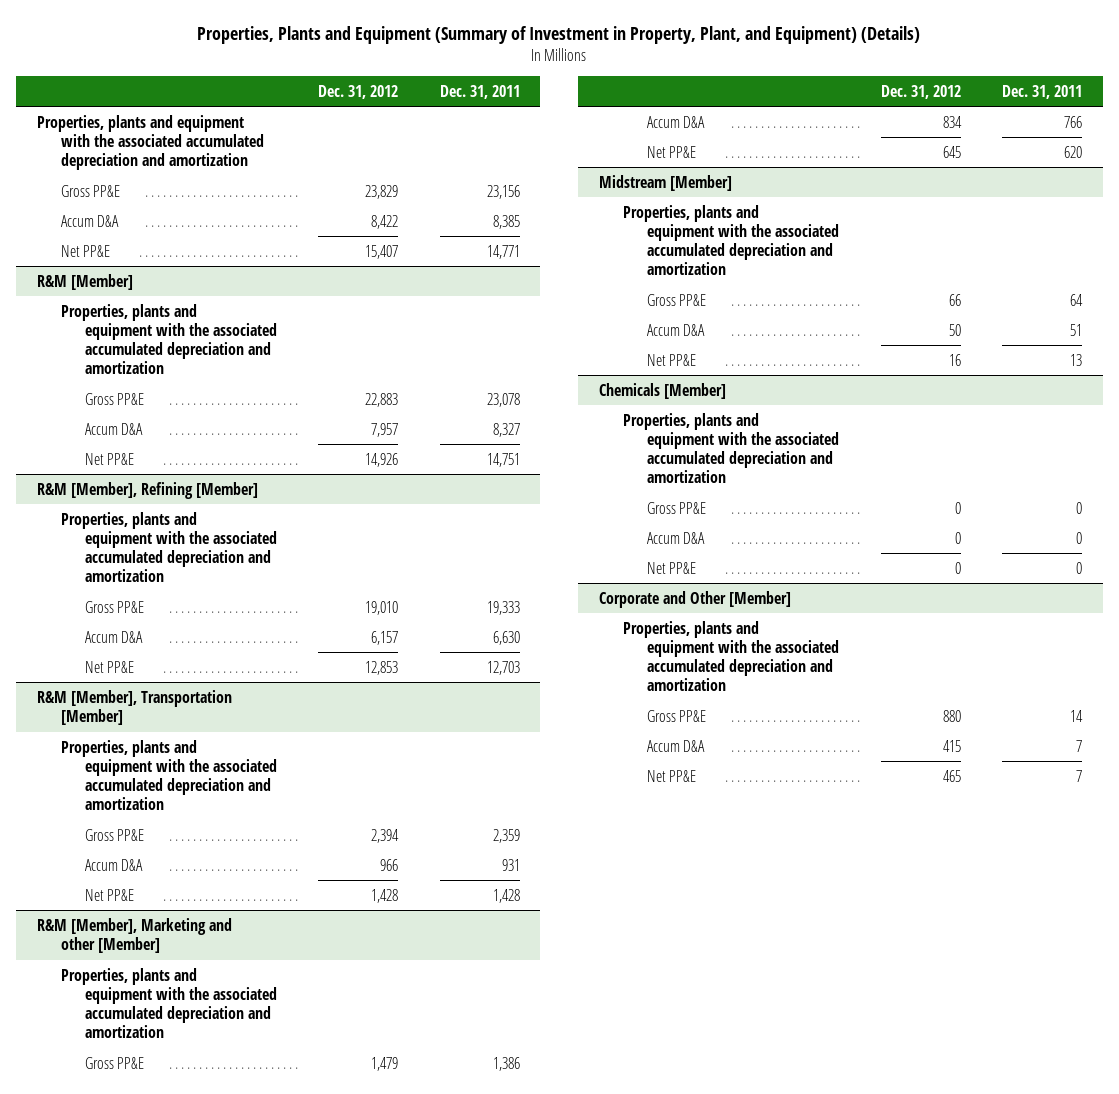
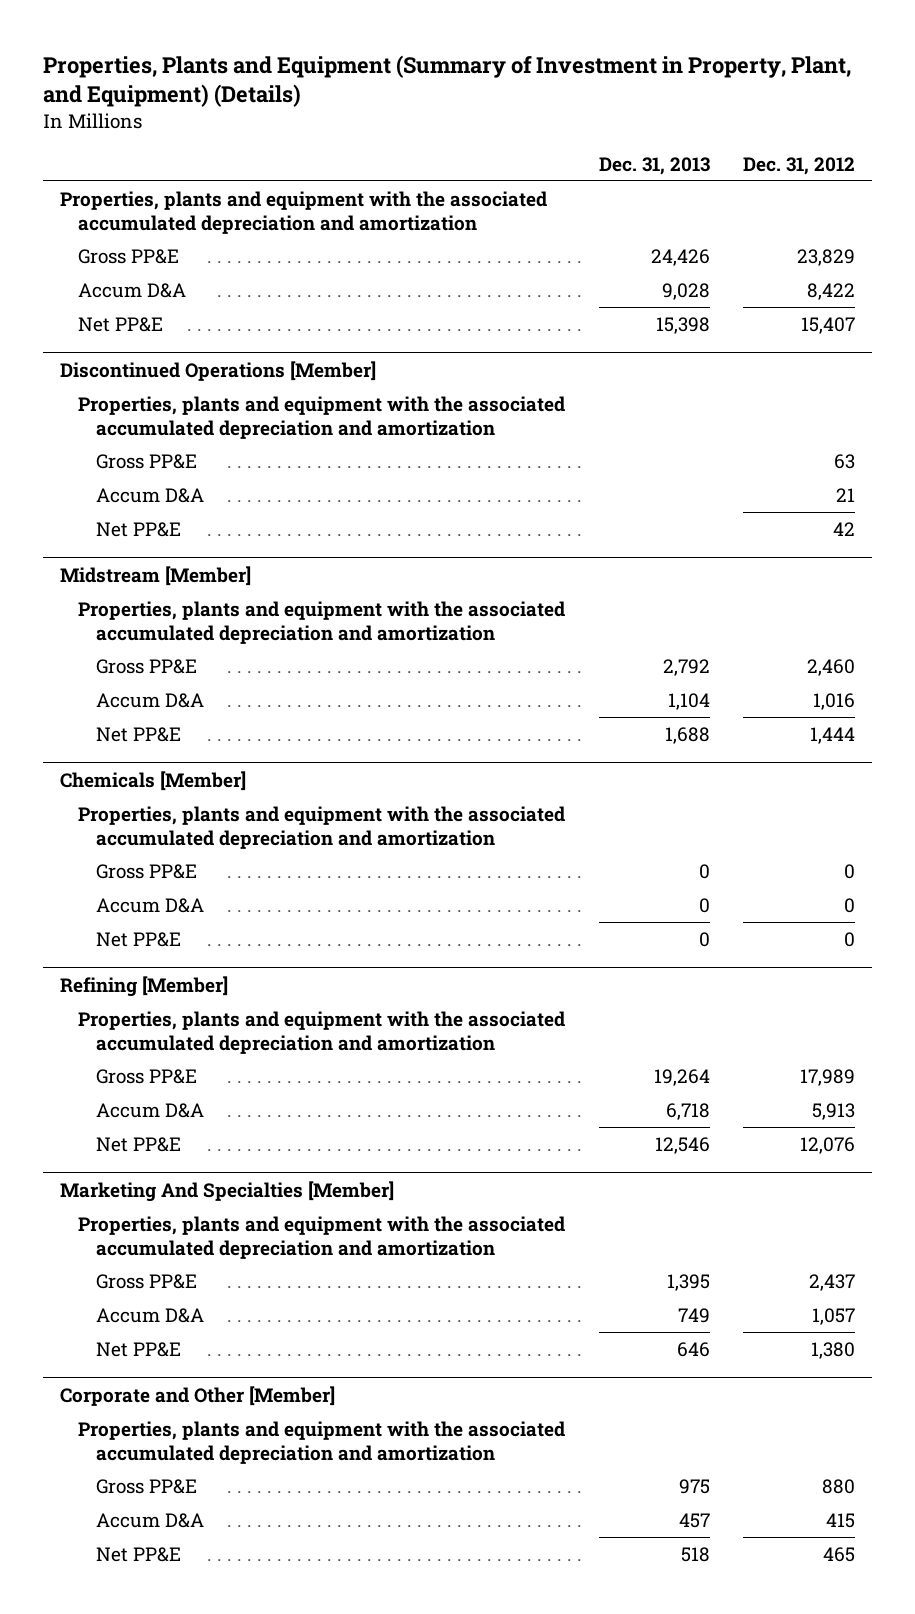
[439,84,520,99] Dec. 31, 2011 -> none
none -> [598,156,710,175] Dec. 31, 2013
[36,273,133,290] R&M [Member] -> none
[60,303,277,375] Properties, plants and equipment with the associated accumulated depreciation and amortization -> none
[84,392,144,405] Gross PP&E -> none
[84,422,143,435] Accum D&A -> none
[84,452,134,465] Net PP&E -> none
[36,481,258,499] R&M [Member], Refining [Member] -> none
[60,511,277,583] Properties, plants and equipment with the associated accumulated depreciation and amortization -> none
[84,600,144,613] Gross PP&E -> none
[84,630,143,643] Accum D&A -> none
[84,660,134,673] Net PP&E -> none
[36,689,232,725] R&M [Member], Transportation [Member] -> none
[60,739,277,811] Properties, plants and equipment with the associated accumulated depreciation and amortization -> none
[84,828,144,841] Gross PP&E -> none
[84,858,143,871] Accum D&A -> none
[84,888,134,901] Net PP&E -> none
[36,917,232,953] R&M [Member], Marketing and other [Member] -> none
none -> [59,360,376,381] Discontinued Operations [Member]
[371,1056,399,1071] 1,479 -> [834,453,856,469] 63
[942,115,962,128] 834 -> [836,487,856,502] 21
[942,145,961,158] 645 -> [833,521,856,536] 42
[948,293,961,306] 66 -> [807,658,856,676] 2,460
[948,323,961,336] 50 -> [813,692,856,710] 1,016
[948,353,961,366] 16 -> [810,726,856,744] 1,444
none -> [59,975,228,997] Refining [Member]
none -> [78,1010,566,1054] Properties, plants and equipment with the associated accumulated depreciation and amortization
none -> [96,1068,198,1084] Gross PP&E
none -> [96,1102,205,1118] Accum D&A
none -> [96,1136,182,1152] Net PP&E
none -> [59,1180,394,1202] Marketing And Specialties [Member]
none -> [78,1215,566,1259] Properties, plants and equipment with the associated accumulated depreciation and amortization
none -> [96,1273,198,1289] Gross PP&E
none -> [96,1307,205,1323] Accum D&A
none -> [96,1341,182,1357] Net PP&E

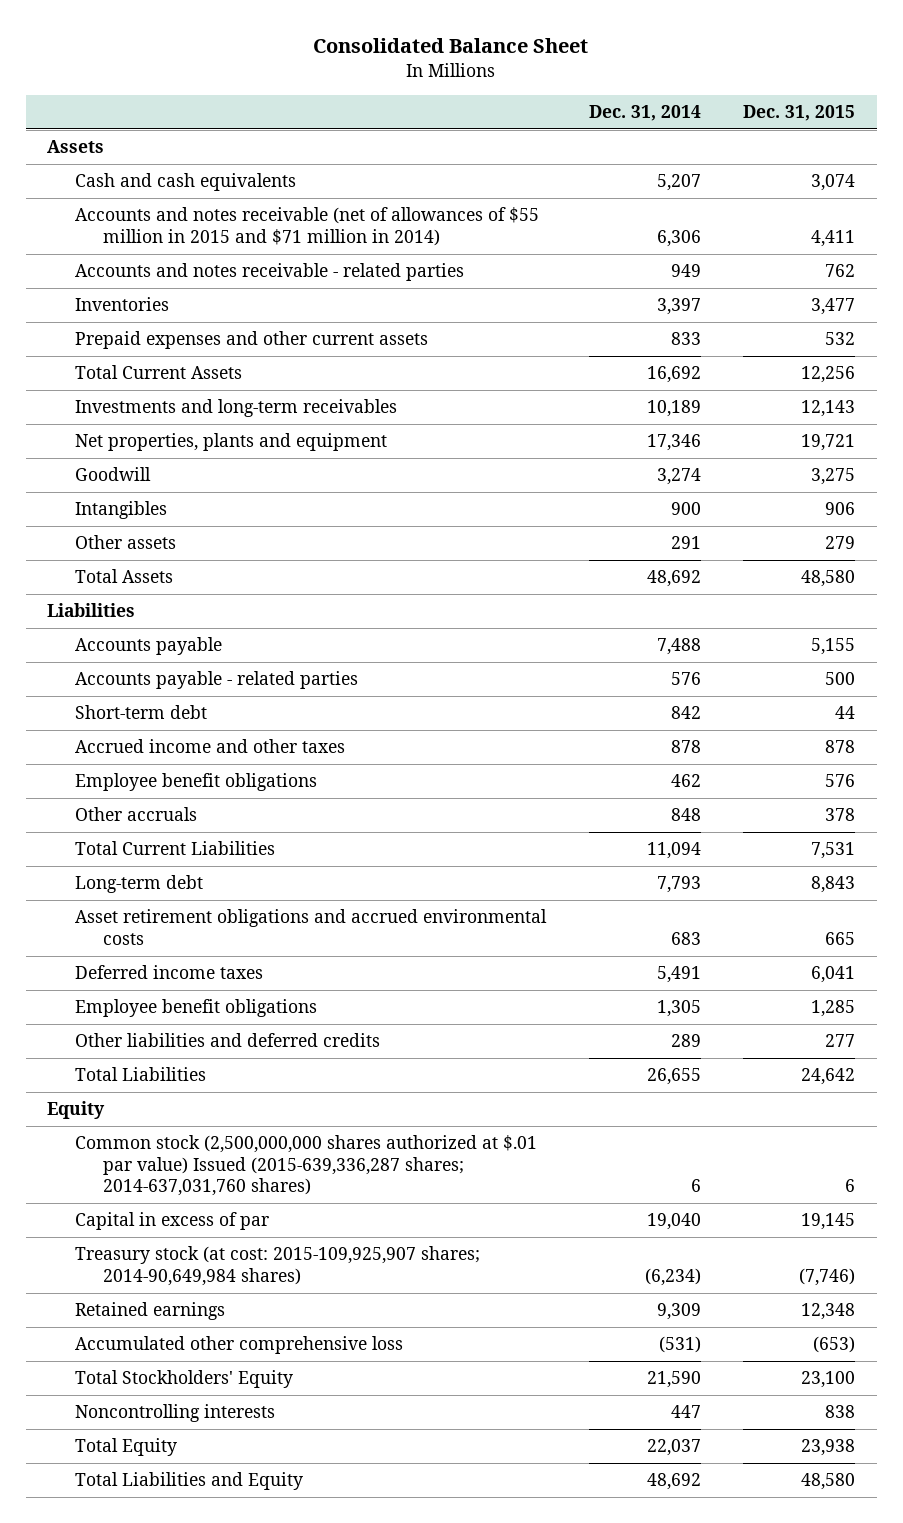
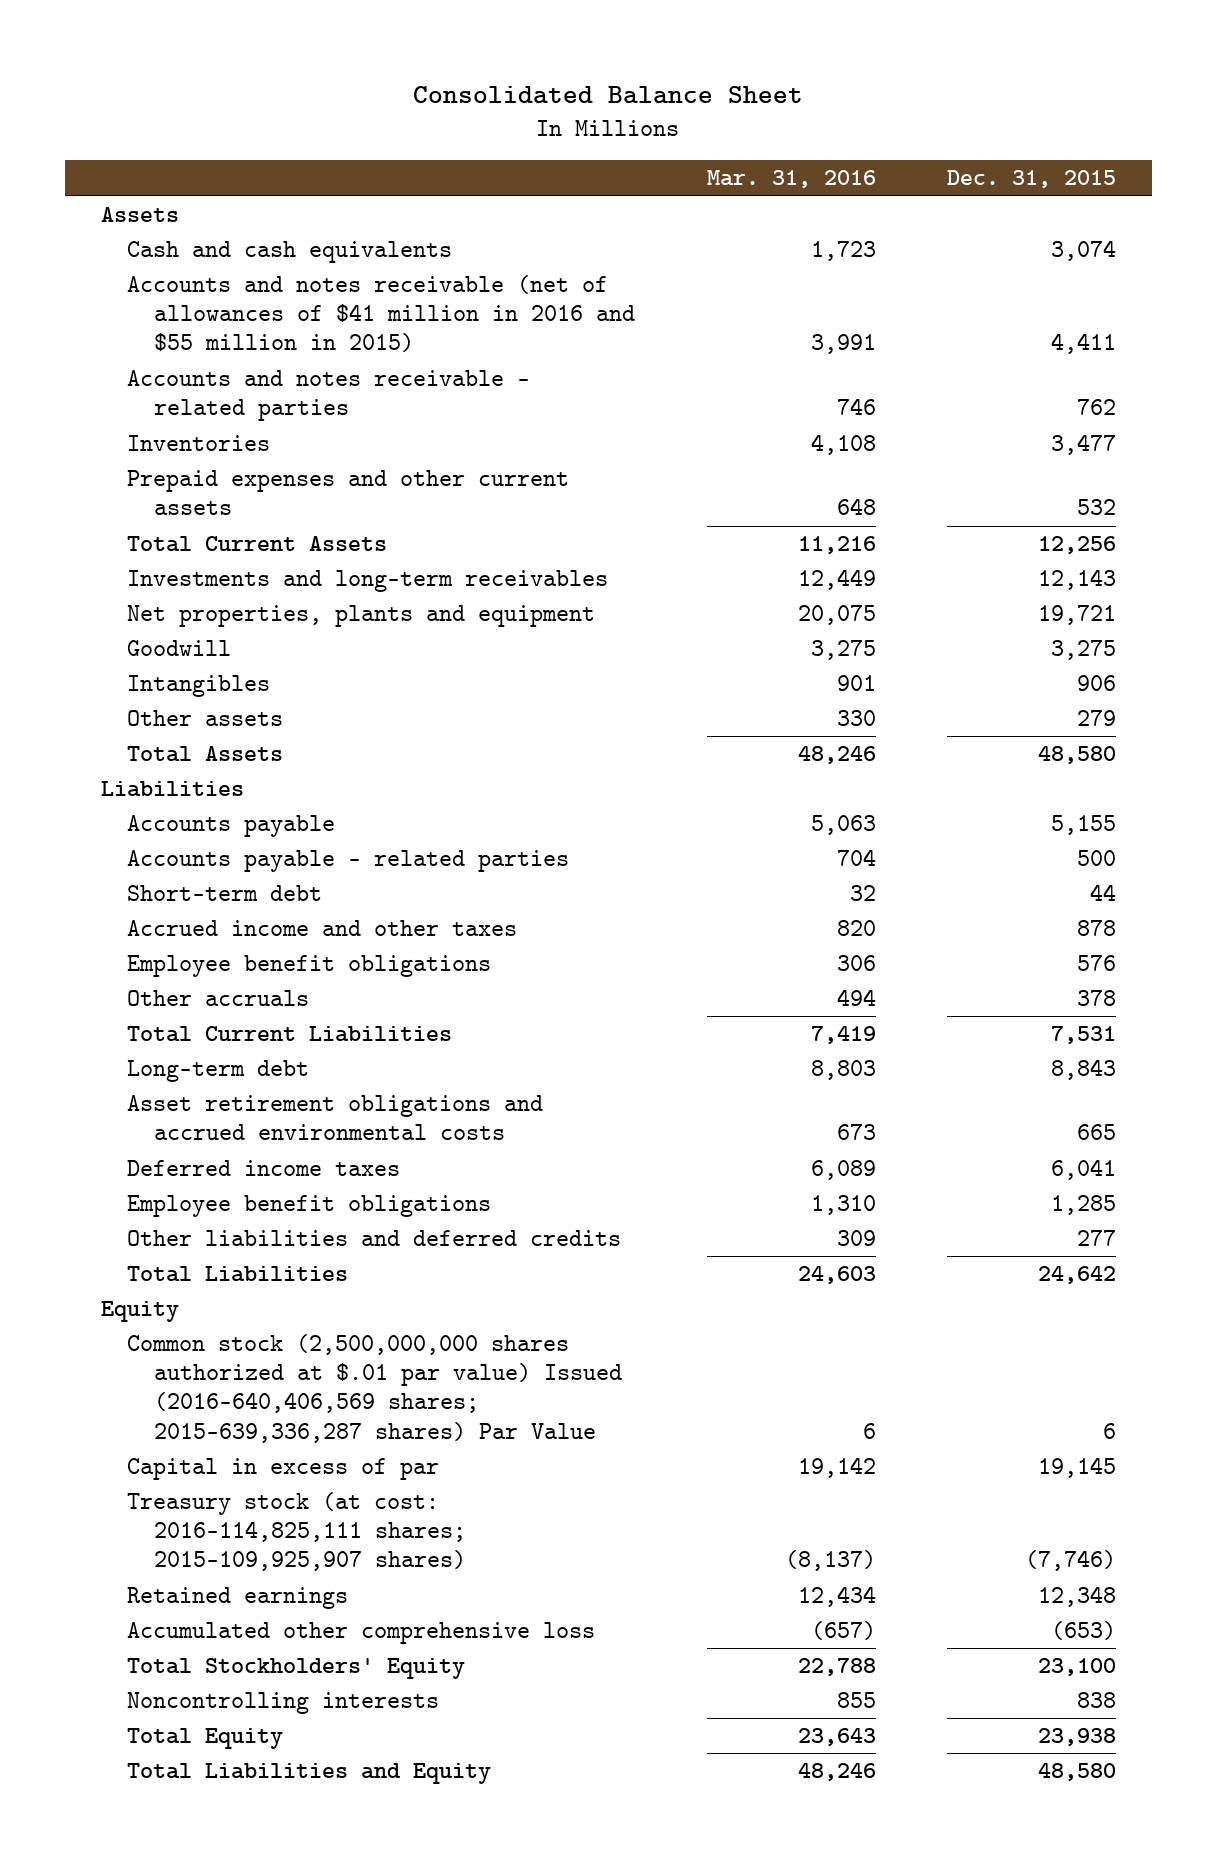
[588,105,701,122] Dec. 31, 2014 -> none
none -> [706,170,876,189] Mar. 31, 2016
[75,207,540,246] Accounts and notes receivable (net of allowances of $55 million in 2015 and $71 million in 2014) -> [127,275,635,353] Accounts and notes receivable (net of allowances of $41 million in 2016 and $55 million in 2015)
[75,1135,538,1197] Common stock (2,500,000,000 shares authorized at $.01 par value) Issued (2015-639,336,287 shares; 2014-637,031,760 shares) -> [127,1334,622,1443] Common stock (2,500,000,000 shares authorized at $.01 par value) Issued (2016-640,406,569 shares; 2015-639,336,287 shares) Par Value
[75,1246,481,1286] Treasury stock (at cost: 2015-109,925,907 shares; 2014-90,649,984 shares) -> [127,1492,466,1572] Treasury stock (at cost: 2016-114,825,111 shares; 2015-109,925,907 shares)

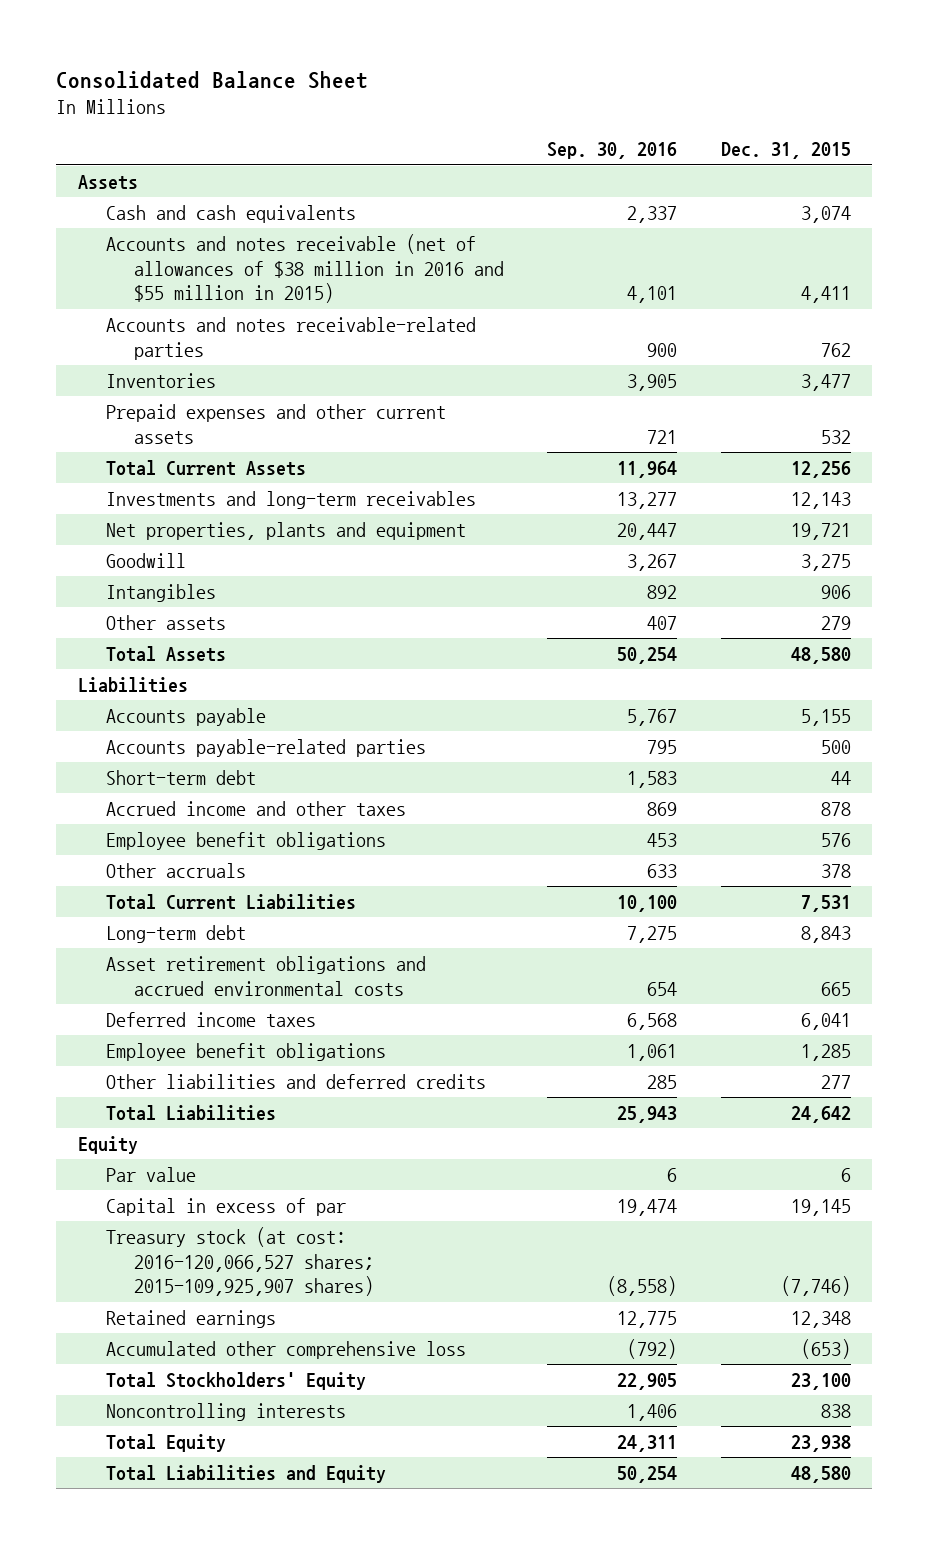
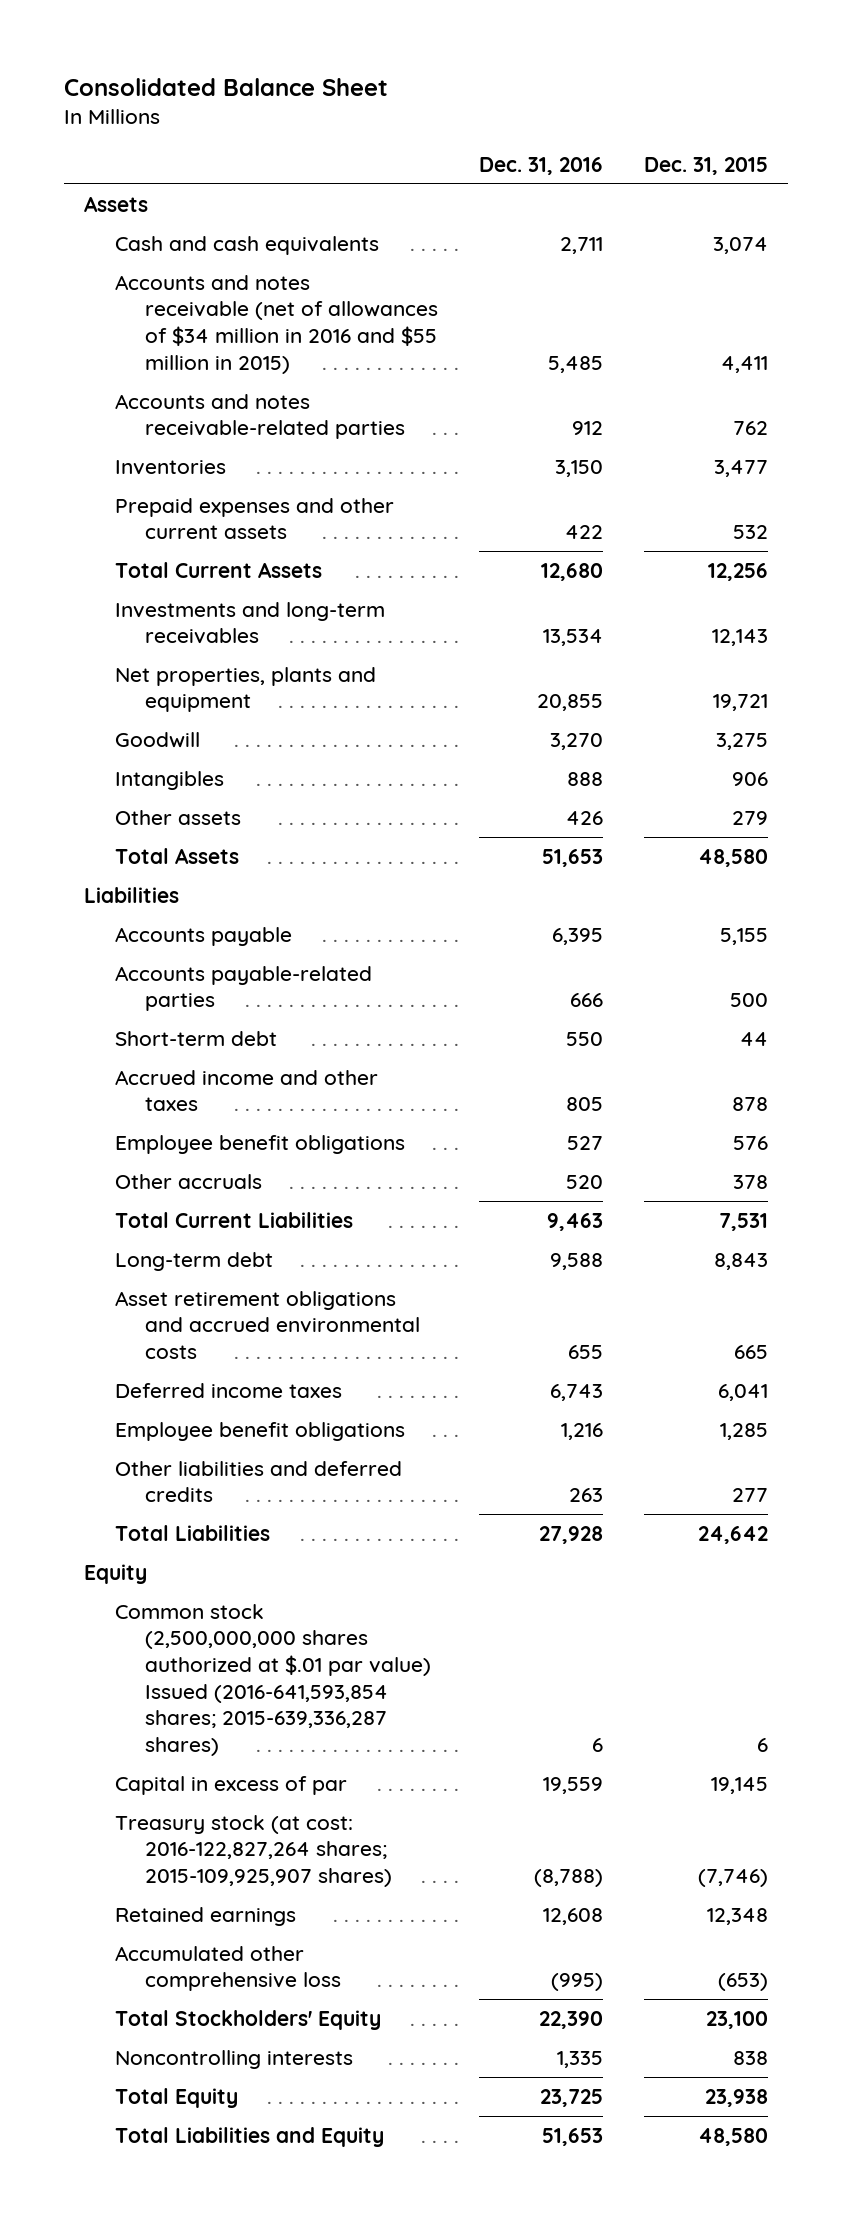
[547,142,678,160] Sep. 30, 2016 -> none
none -> [479,156,604,175] Dec. 31, 2016
[105,233,504,304] Accounts and notes receivable (net of allowances of $38 million in 2016 and $55 million in 2015) -> [114,274,439,374] Accounts and notes receivable (net of allowances of $34 million in 2016 and $55 million in 2015)
[105,1166,196,1182] Par value -> [114,1603,432,1756] Common stock (2,500,000,000 shares authorized at $.01 par value) Issued (2016-641,593,854 shares; 2015-639,336,287 shares)
[105,1226,374,1297] Treasury stock (at cost: 2016-120,066,527 shares; 2015-109,925,907 shares) -> [114,1814,393,1888] Treasury stock (at cost: 2016-122,827,264 shares; 2015-109,925,907 shares)

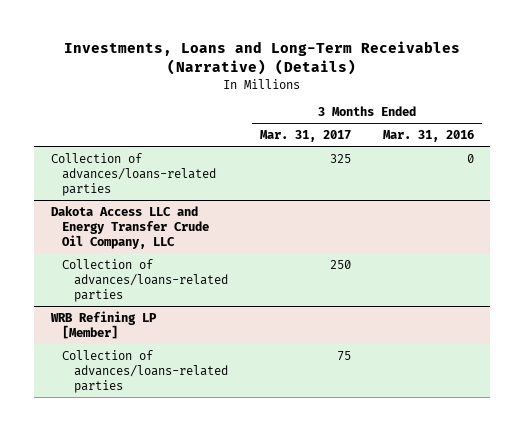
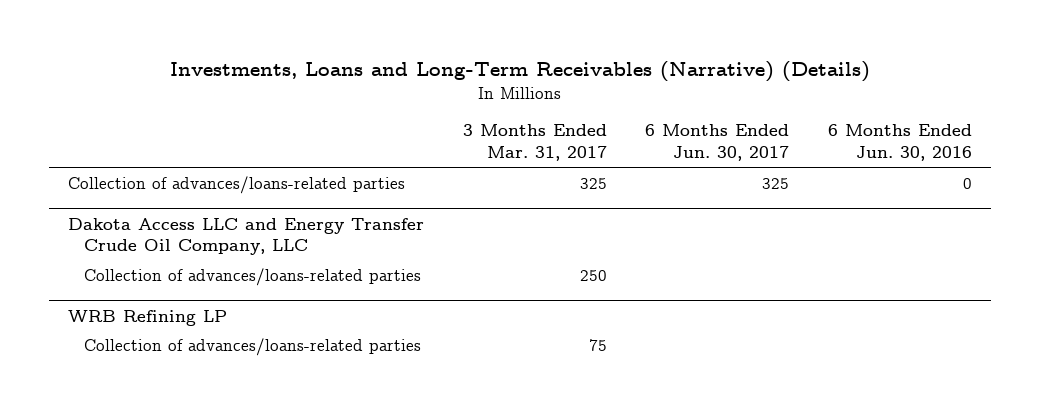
[383,130,475,143] Mar. 31, 2016 -> none
none -> [645,124,790,162] 6 Months Ended Jun. 30, 2017
none -> [827,124,972,162] 6 Months Ended Jun. 30, 2016
[49,310,157,339] WRB Refining LP [Member] -> [68,309,228,326] WRB Refining LP

